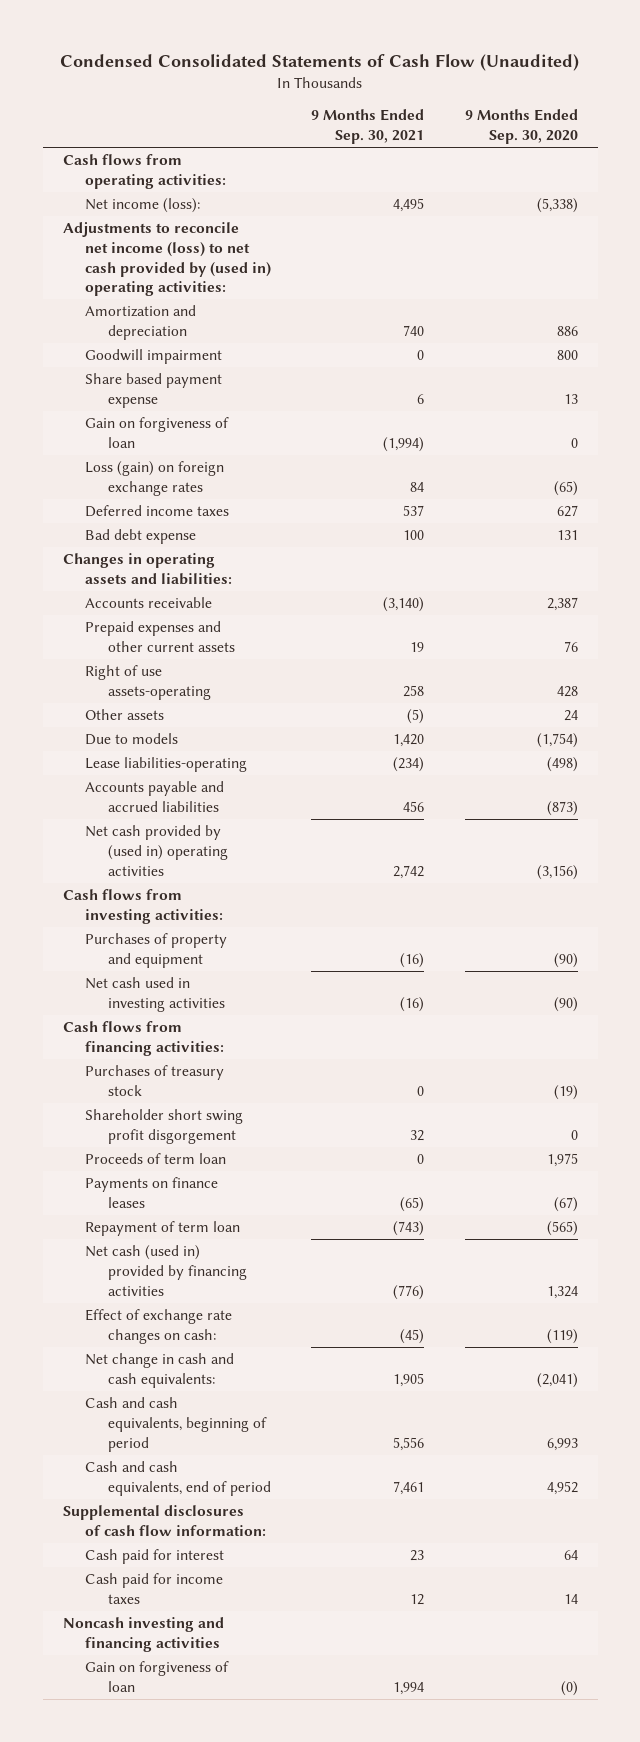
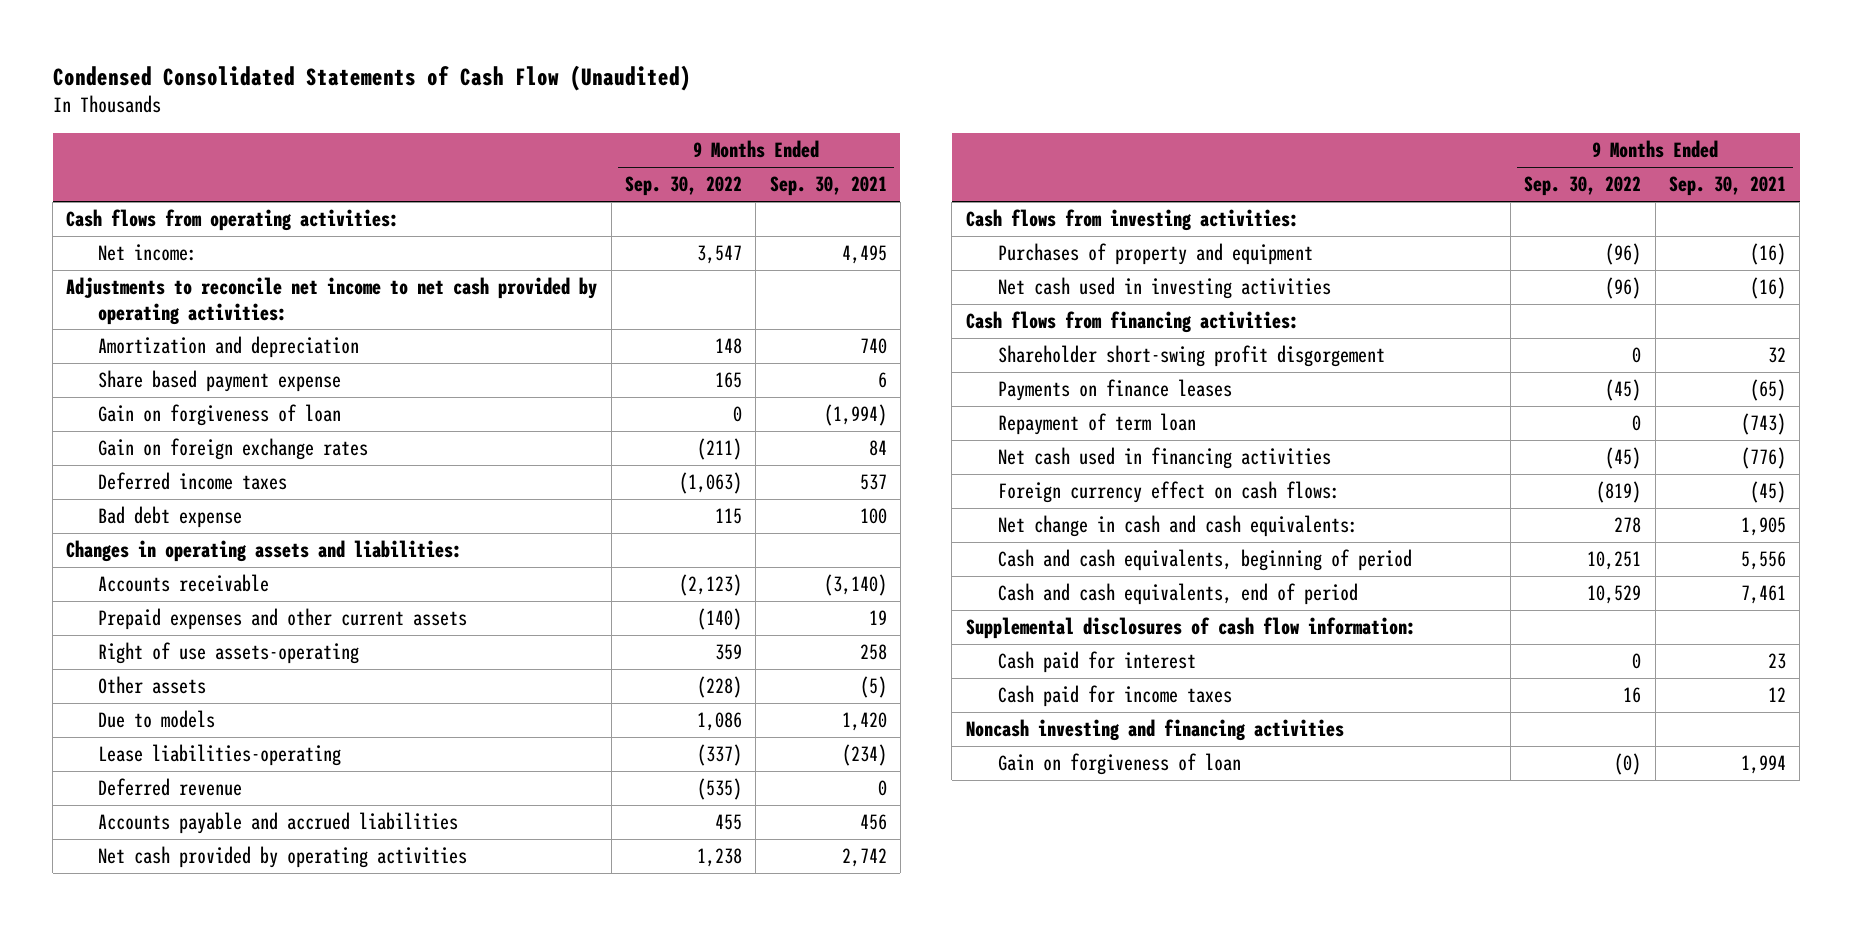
[464,109,578,145] 9 Months Ended Sep. 30, 2020 -> none
none -> [624,176,742,197] Sep. 30, 2022
[85,198,201,214] Net income (loss): -> [98,244,198,262] Net income:
[62,222,272,297] Adjustments to reconcile net income (loss) to net cash provided by (used in) operating activities: -> [66,277,598,325] Adjustments to reconcile net income to net cash provided by operating activities:
[85,349,223,365] Goodwill impairment -> none
[85,461,225,496] Loss (gain) on foreign exchange rates -> [98,438,369,461] Gain on foreign exchange rates
none -> [98,778,243,797] Deferred revenue
[85,825,228,876] Net cash provided by (used in) operating activities -> [98,846,468,869] Net cash provided by operating activities
[85,1065,225,1096] Purchases of treasury stock -> none
[85,1153,227,1165] Proceeds of term loan -> none
[85,1109,244,1144] Shareholder short swing profit disgorgement -> [997,345,1385,368] Shareholder short-swing profit disgorgement
[85,1309,233,1344] Effect of exchange rate changes on cash: -> none
[85,1245,247,1296] Net cash (used in) provided by financing activities -> [997,447,1331,470] Net cash used in financing activities
none -> [997,481,1340,504] Foreign currency effect on cash flows:

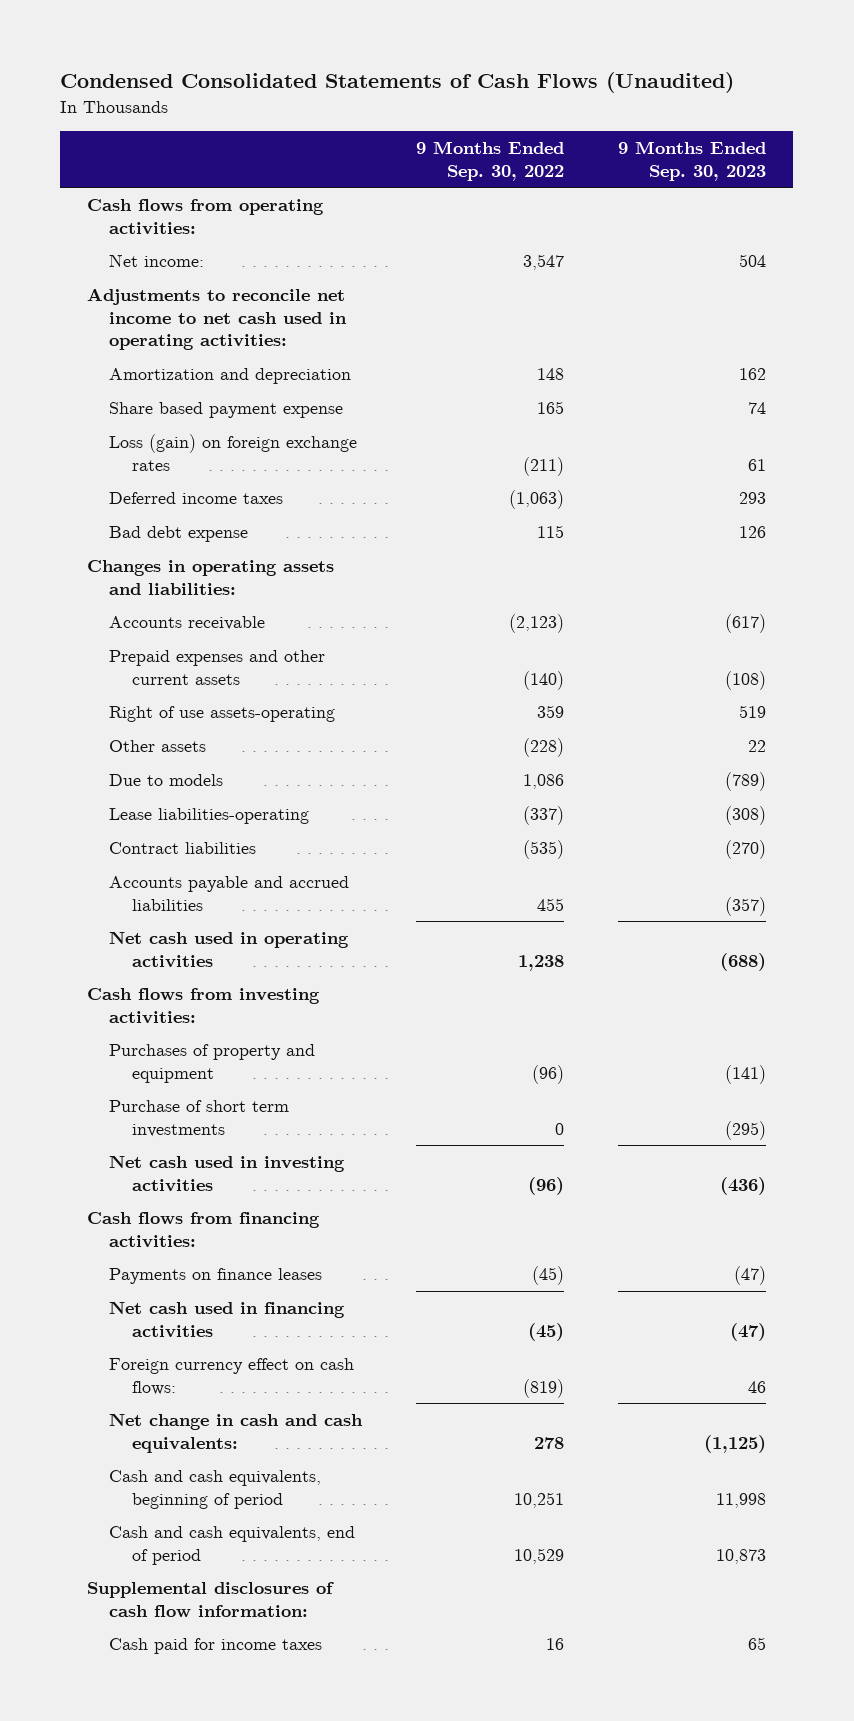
[52,64,691,91] Condensed Consolidated Statements of Cash Flow (Unaudited) -> [60,72,735,94] Condensed Consolidated Statements of Cash Flows (Unaudited)
[769,176,887,197] Sep. 30, 2021 -> none
none -> [618,141,767,181] 9 Months Ended Sep. 30, 2023
[66,277,598,325] Adjustments to reconcile net income to net cash provided by operating activities: -> [87,288,348,351] Adjustments to reconcile net income to net cash used in operating activities:
[98,404,342,427] Gain on forgiveness of loan -> none
[98,438,369,461] Gain on foreign exchange rates -> [109,434,358,471] Loss (gain) on foreign exchange rates
[98,778,243,797] Deferred revenue -> [109,842,257,855] Contract liabilities
[98,846,468,869] Net cash provided by operating activities -> [109,931,350,968] Net cash used in operating activities
none -> [109,1100,290,1137] Purchase of short term investments
[997,345,1385,368] Shareholder short-swing profit disgorgement -> none
[997,413,1196,436] Repayment of term loan -> none
[997,651,1196,674] Cash paid for interest -> none
[965,719,1344,742] Noncash investing and financing activities -> none
[997,753,1241,776] Gain on forgiveness of loan -> none

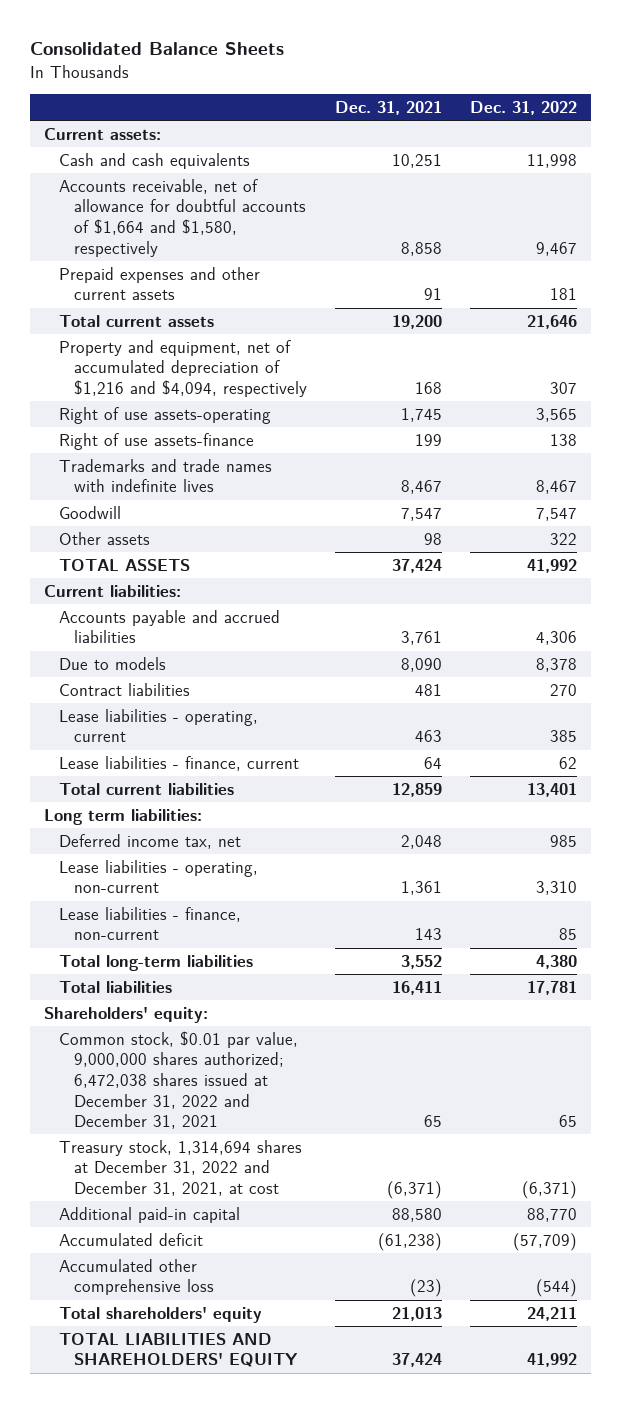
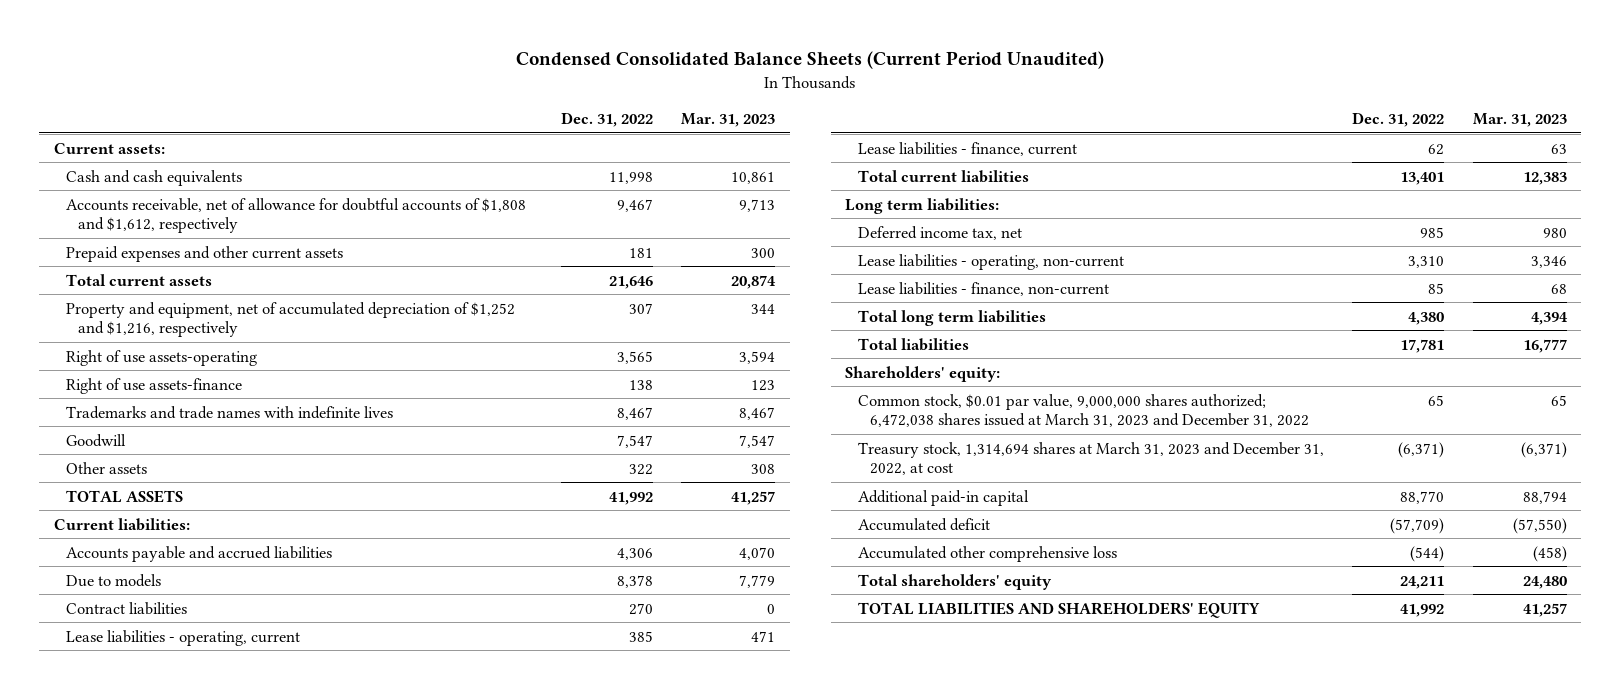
[29,42,284,56] Consolidated Balance Sheets -> [516,51,1105,70] Condensed Consolidated Balance Sheets (Current Period Unaudited)
[334,100,442,115] Dec. 31, 2021 -> none
none -> [681,112,776,127] Mar. 31, 2023
[58,178,306,257] Accounts receivable, net of allowance for doubtful accounts of $1,664 and $1,580, respectively -> [65,197,526,233] Accounts receivable, net of allowance for doubtful accounts of $1,808 and $1,612, respectively
[58,339,307,398] Property and equipment, net of accumulated depreciation of $1,216 and $4,094, respectively -> [65,301,515,337] Property and equipment, net of accumulated depreciation of $1,252 and $1,216, respectively
[58,954,253,971] Total long-term liabilities -> [857,309,1046,326] Total long term liabilities
[58,1030,298,1130] Common stock, $0.01 par value, 9,000,000 shares authorized; 6,472,038 shares issued at December 31, 2022 and December 31, 2021 -> [857,393,1309,427] Common stock, $0.01 par value, 9,000,000 shares authorized; 6,472,038 shares issued at March 31, 2023 and December 31, 2022
[58,1139,302,1197] Treasury stock, 1,314,694 shares at December 31, 2022 and December 31, 2021, at cost -> [857,441,1324,475] Treasury stock, 1,314,694 shares at March 31, 2023 and December 31, 2022, at cost

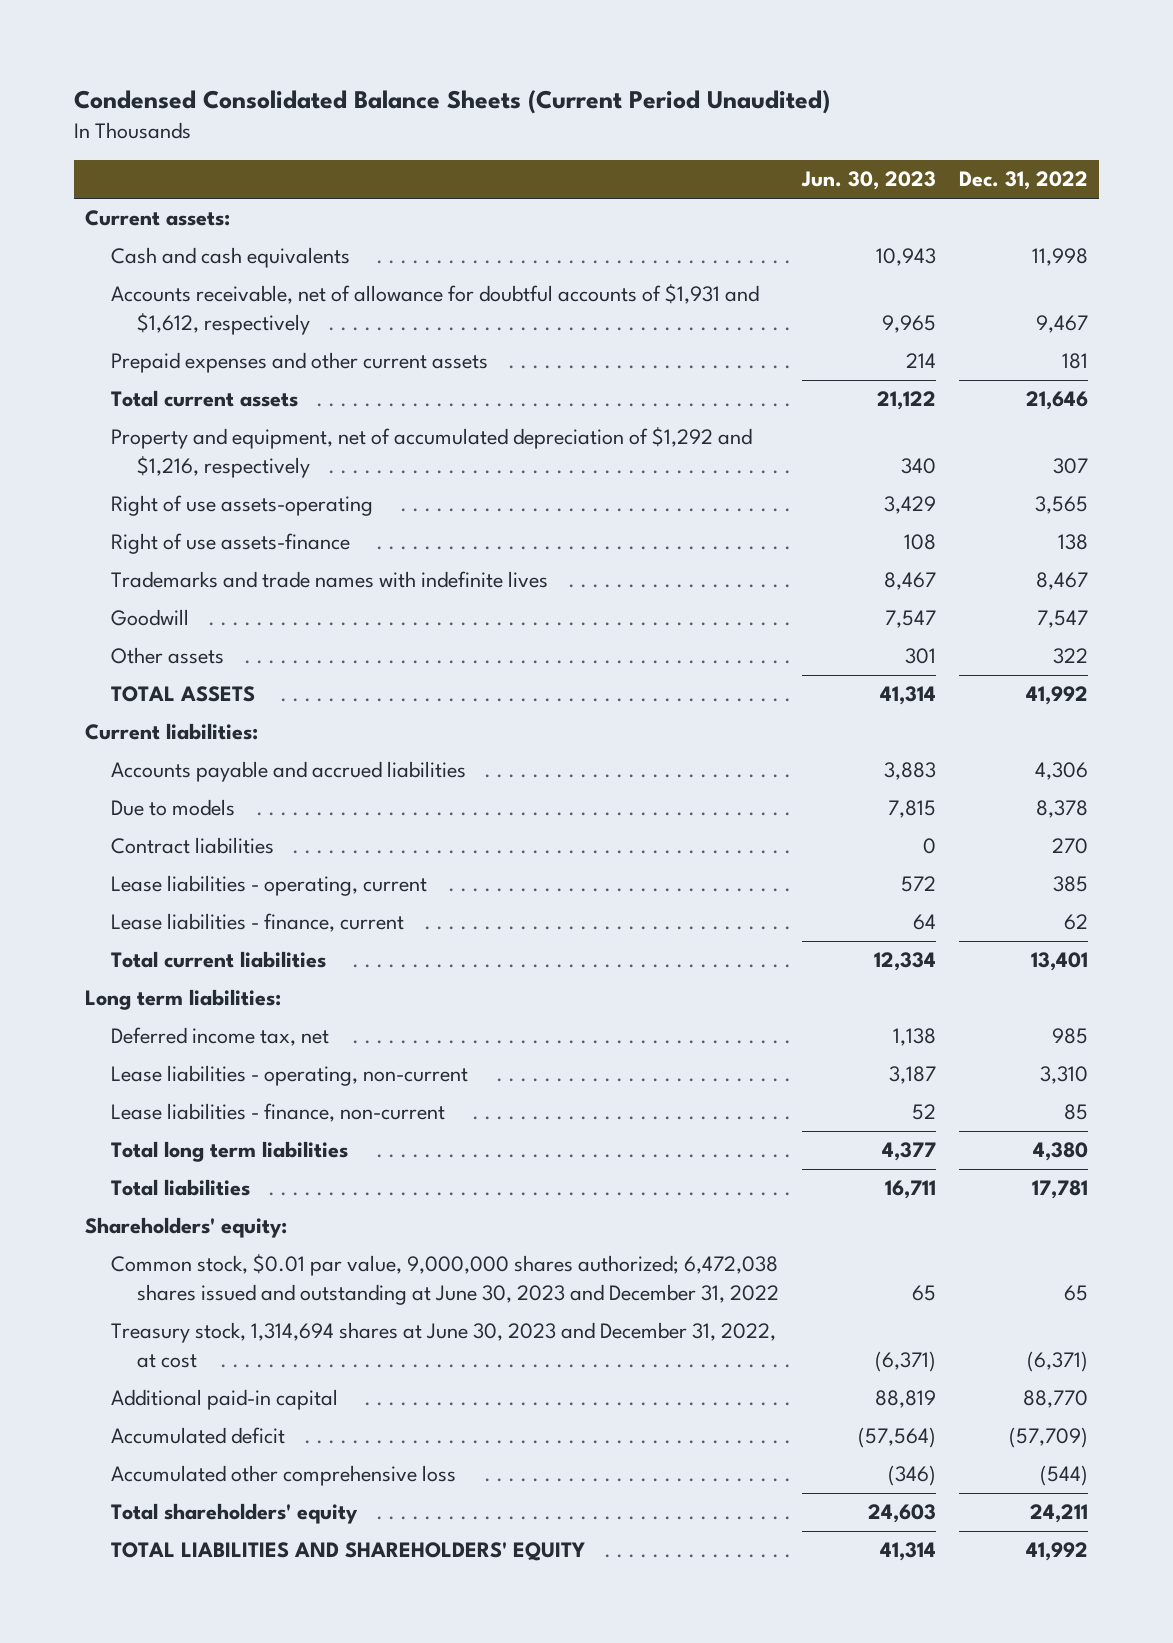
[681,112,776,127] Mar. 31, 2023 -> none
none -> [801,171,937,191] Jun. 30, 2023
[65,197,526,233] Accounts receivable, net of allowance for doubtful accounts of $1,808 and $1,612, respectively -> [111,284,760,335] Accounts receivable, net of allowance for doubtful accounts of $1,931 and $1,612, respectively
[65,301,515,337] Property and equipment, net of accumulated depreciation of $1,252 and $1,216, respectively -> [111,427,753,478] Property and equipment, net of accumulated depreciation of $1,292 and $1,216, respectively
[857,393,1309,427] Common stock, $0.01 par value, 9,000,000 shares authorized; 6,472,038 shares issued at March 31, 2023 and December 31, 2022 -> [111,1254,780,1305] Common stock, $0.01 par value, 9,000,000 shares authorized; 6,472,038 shares issued and outstanding at June 30, 2023 and December 31, 2022
[857,441,1324,475] Treasury stock, 1,314,694 shares at March 31, 2023 and December 31, 2022, at cost -> [111,1322,777,1368] Treasury stock, 1,314,694 shares at June 30, 2023 and December 31, 2022, at cost

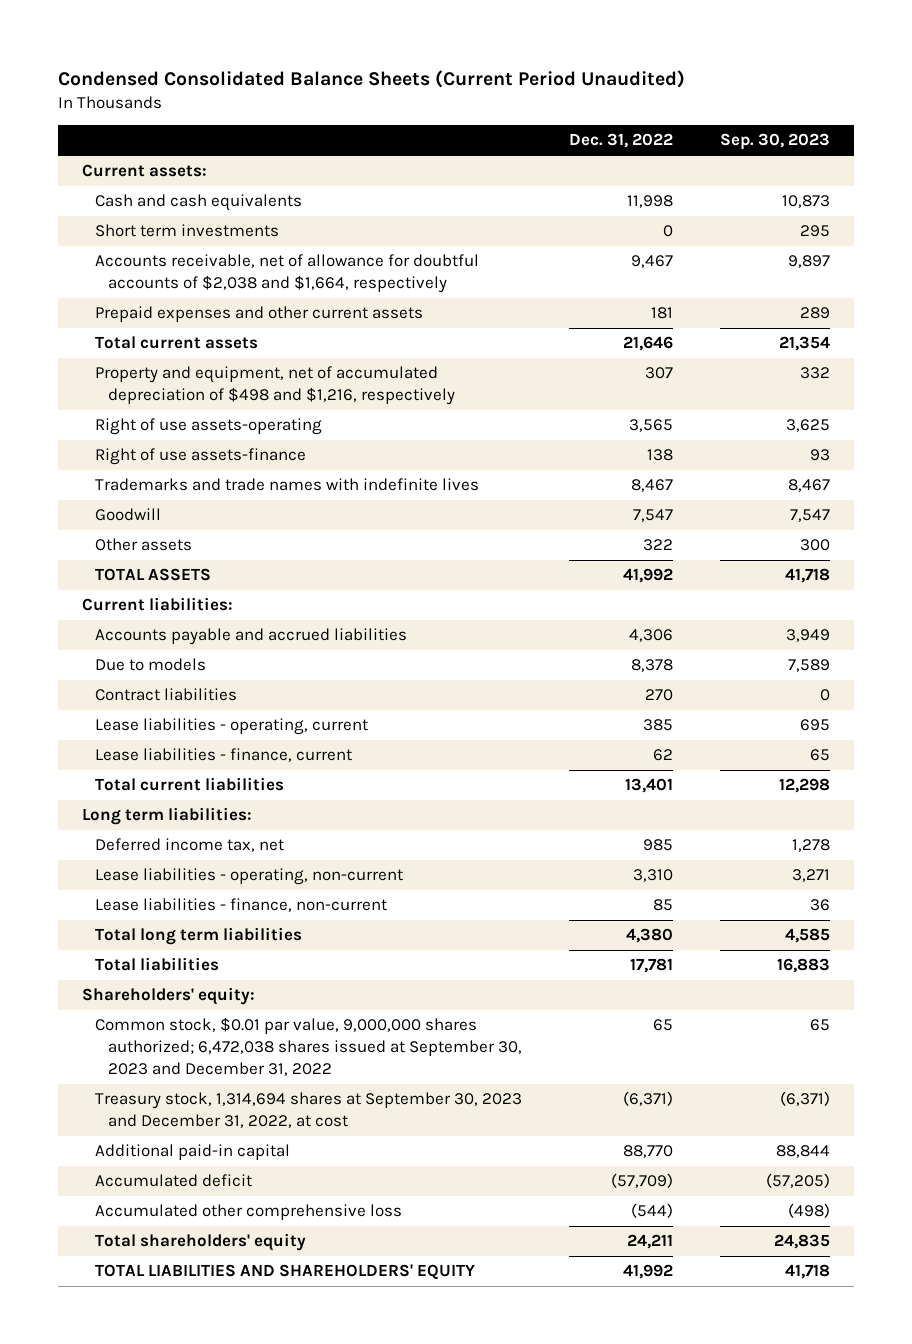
[801,171,937,191] Jun. 30, 2023 -> none
none -> [720,133,831,151] Sep. 30, 2023
none -> [94,224,279,238] Short term investments
[111,284,760,335] Accounts receivable, net of allowance for doubtful accounts of $1,931 and $1,612, respectively -> [94,254,479,294] Accounts receivable, net of allowance for doubtful accounts of $2,038 and $1,664, respectively
[111,427,753,478] Property and equipment, net of accumulated depreciation of $1,292 and $1,216, respectively -> [94,366,455,406] Property and equipment, net of accumulated depreciation of $498 and $1,216, respectively
[111,1254,780,1305] Common stock, $0.01 par value, 9,000,000 shares authorized; 6,472,038 shares issued and outstanding at June 30, 2023 and December 31, 2022 -> [94,1017,522,1077] Common stock, $0.01 par value, 9,000,000 shares authorized; 6,472,038 shares issued at September 30, 2023 and December 31, 2022
[111,1322,777,1368] Treasury stock, 1,314,694 shares at June 30, 2023 and December 31, 2022, at cost -> [94,1092,522,1129] Treasury stock, 1,314,694 shares at September 30, 2023 and December 31, 2022, at cost

